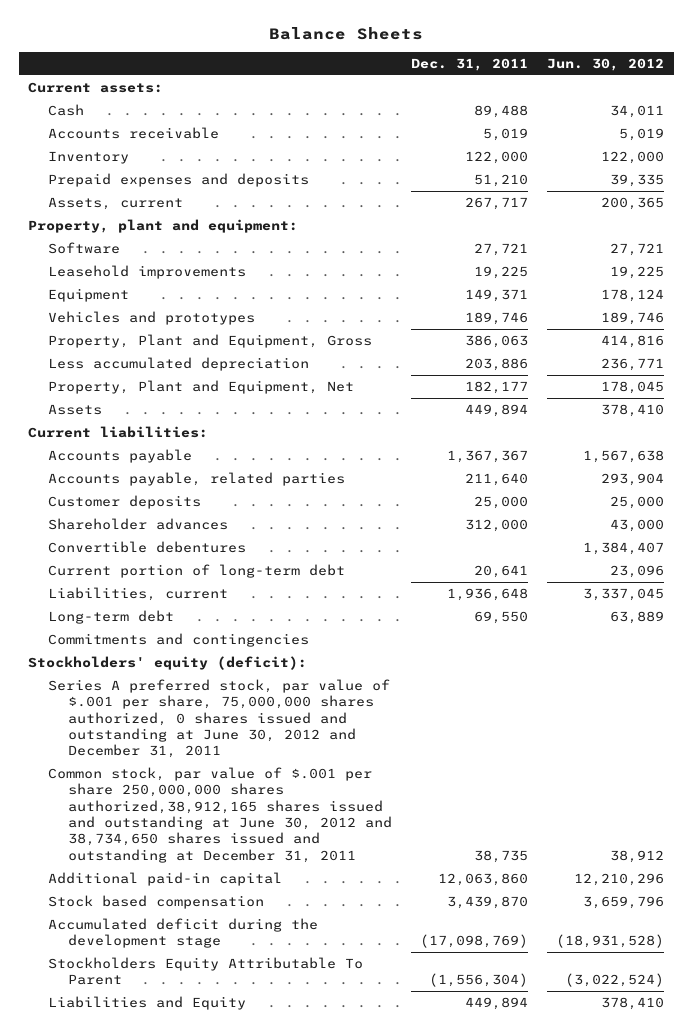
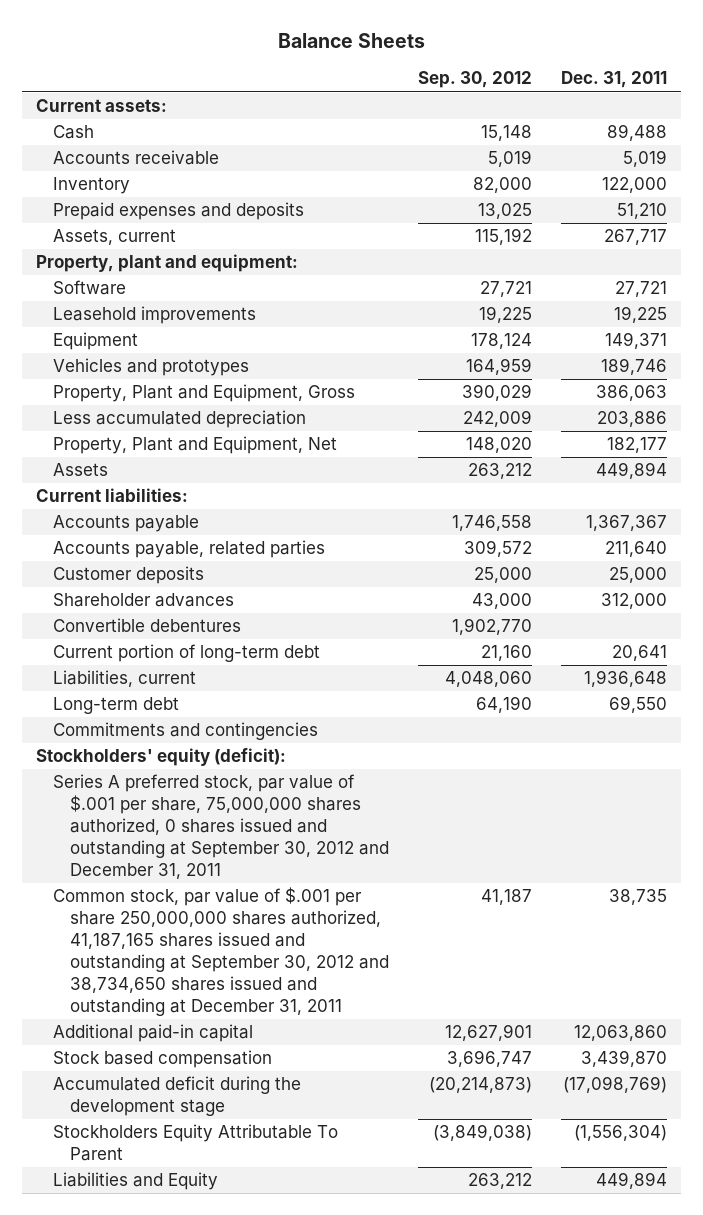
[547,57,665,71] Jun. 30, 2012 -> none
none -> [417,71,532,89] Sep. 30, 2012
[48,679,391,759] Series A preferred stock, par value of $.001 per share, 75,000,000 shares authorized, 0 shares issued and outstanding at June 30, 2012 and December 31, 2011 -> [53,774,389,880] Series A preferred stock, par value of $.001 per share, 75,000,000 shares authorized, 0 shares issued and outstanding at September 30, 2012 and December 31, 2011
[48,767,393,863] Common stock, par value of $.001 per share 250,000,000 shares authorized,38,912,165 shares issued and outstanding at June 30, 2012 and 38,734,650 shares issued and outstanding at December 31, 2011 -> [53,887,389,1016] Common stock, par value of $.001 per share 250,000,000 shares authorized, 41,187,165 shares issued and outstanding at September 30, 2012 and 38,734,650 shares issued and outstanding at December 31, 2011

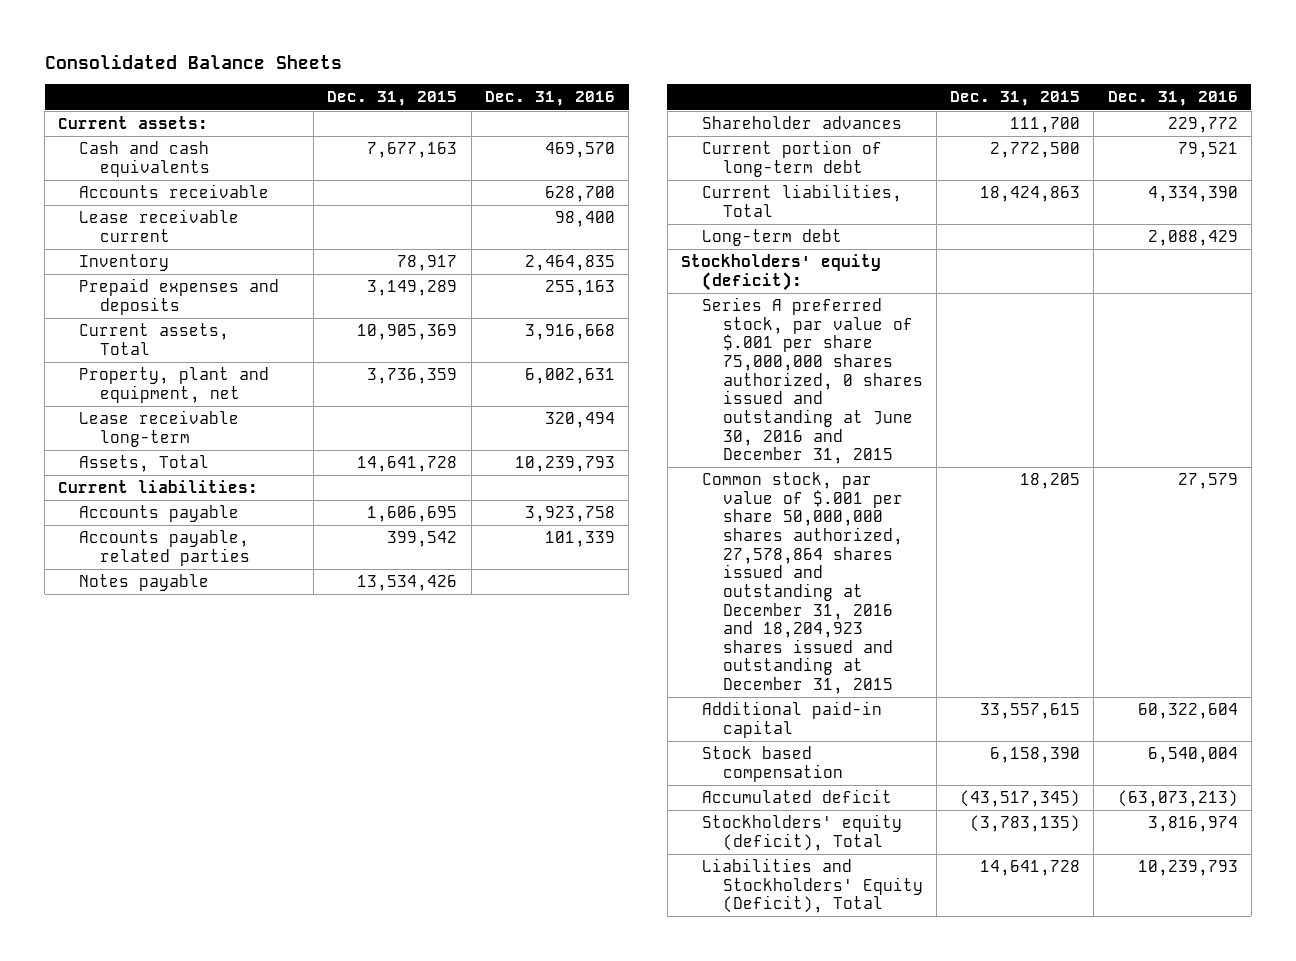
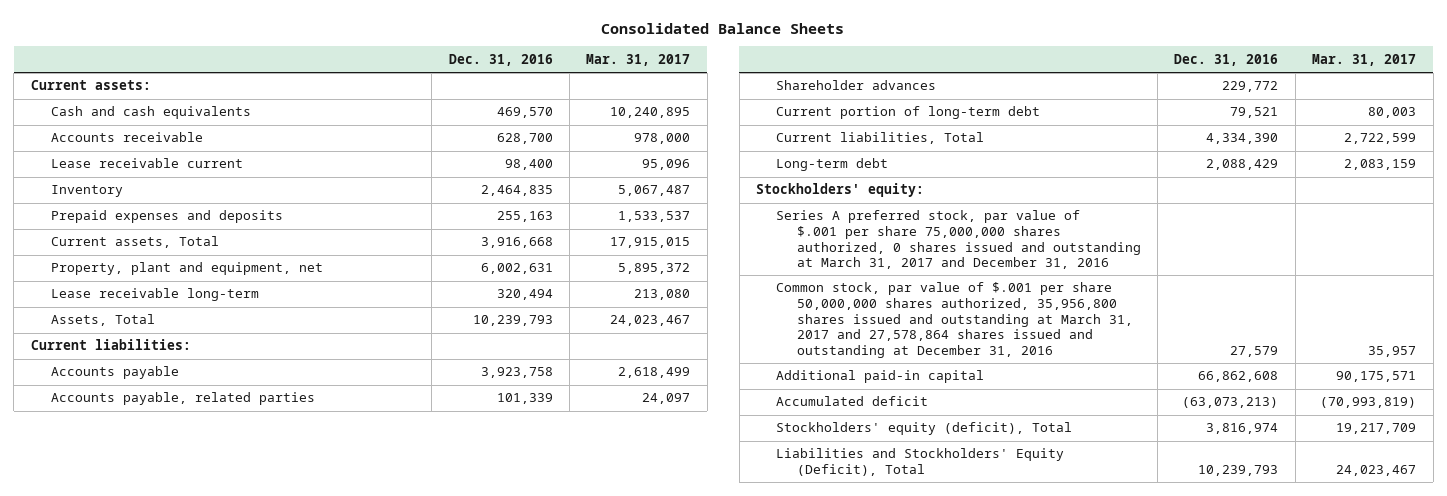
[327,91,458,107] Dec. 31, 2015 -> none
none -> [586,53,691,66] Mar. 31, 2017
[79,574,210,592] Notes payable -> none
[701,746,843,782] Stock based compensation -> none
[681,254,882,291] Stockholders' equity (deficit): -> [756,183,925,198] Stockholders' equity:
[701,297,923,465] Series A preferred stock, par value of $.001 per share 75,000,000 shares authorized, 0 shares issued and outstanding at June 30, 2016 and December 31, 2015 -> [776,210,1141,270] Series A preferred stock, par value of $.001 per share 75,000,000 shares authorized, 0 shares issued and outstanding at March 31, 2017 and December 31, 2016
[701,472,903,695] Common stock, par value of $.001 per share 50,000,000 shares authorized, 27,578,864 shares issued and outstanding at December 31, 2016 and 18,204,923 shares issued and outstanding at December 31, 2015 -> [776,282,1133,358] Common stock, par value of $.001 per share 50,000,000 shares authorized, 35,956,800 shares issued and outstanding at March 31, 2017 and 27,578,864 shares issued and outstanding at December 31, 2016
[1137,703,1238,720] 60,322,604 -> [1198,371,1279,383] 66,862,608

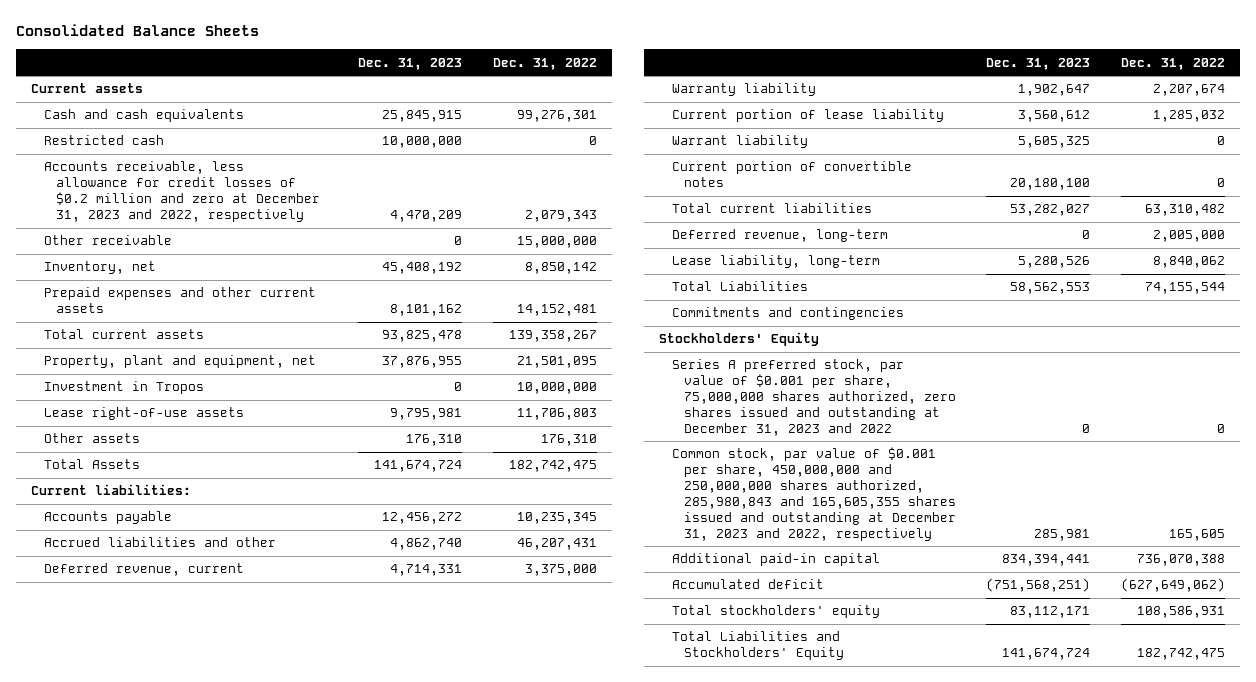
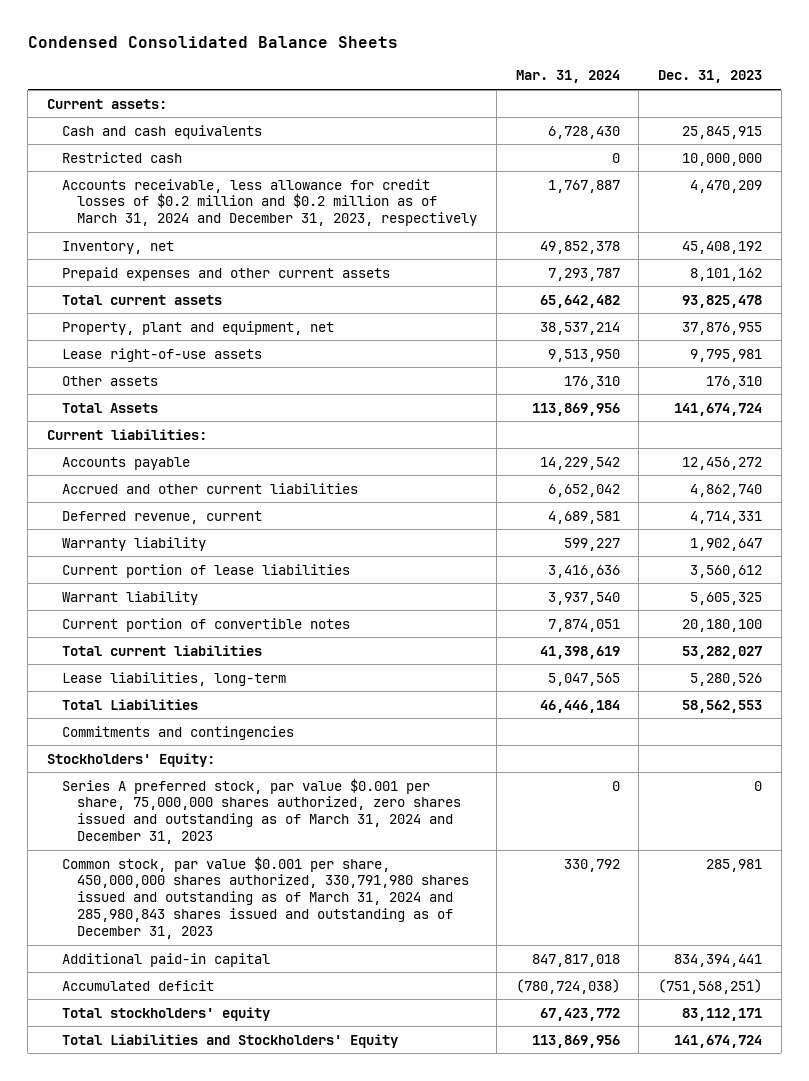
[16,24,260,37] Consolidated Balance Sheets -> [27,36,398,49] Condensed Consolidated Balance Sheets
[492,57,597,70] Dec. 31, 2022 -> none
none -> [515,70,620,84] Mar. 31, 2024
[31,83,144,94] Current assets -> [46,98,167,109] Current assets:
[43,235,172,246] Other receivable -> none
[43,161,321,223] Accounts receivable, less allowance for credit losses of $0.2 million and zero at December 31, 2023 and 2022, respectively -> [62,178,478,227] Accounts receivable, less allowance for credit losses of $0.2 million and $0.2 million as of March 31, 2024 and December 31, 2023, respectively
[43,381,204,395] Investment in Tropos -> none
[43,537,276,548] Accrued liabilities and other -> [62,482,359,494] Accrued and other current liabilities
[671,109,944,123] Current portion of lease liability -> [62,563,351,578] Current portion of lease liabilities
[671,229,888,243] Deferred revenue, long-term -> none
[671,255,880,269] Lease liability, long-term -> [62,671,287,686] Lease liabilities, long-term
[659,332,820,347] Stockholders' Equity -> [46,752,215,767] Stockholders' Equity:
[671,359,957,436] Series A preferred stock, par value of $0.001 per share, 75,000,000 shares authorized, zero shares issued and outstanding at December 31, 2023 and 2022 -> [62,777,462,845] Series A preferred stock, par value $0.001 per share, 75,000,000 shares authorized, zero shares issued and outstanding as of March 31, 2024 and December 31, 2023
[671,447,957,541] Common stock, par value of $0.001 per share, 450,000,000 and 250,000,000 shares authorized, 285,980,843 and 165,605,355 shares issued and outstanding at December 31, 2023 and 2022, respectively -> [62,855,470,940] Common stock, par value $0.001 per share, 450,000,000 shares authorized, 330,791,980 shares issued and outstanding as of March 31, 2024 and 285,980,843 shares issued and outstanding as of December 31, 2023

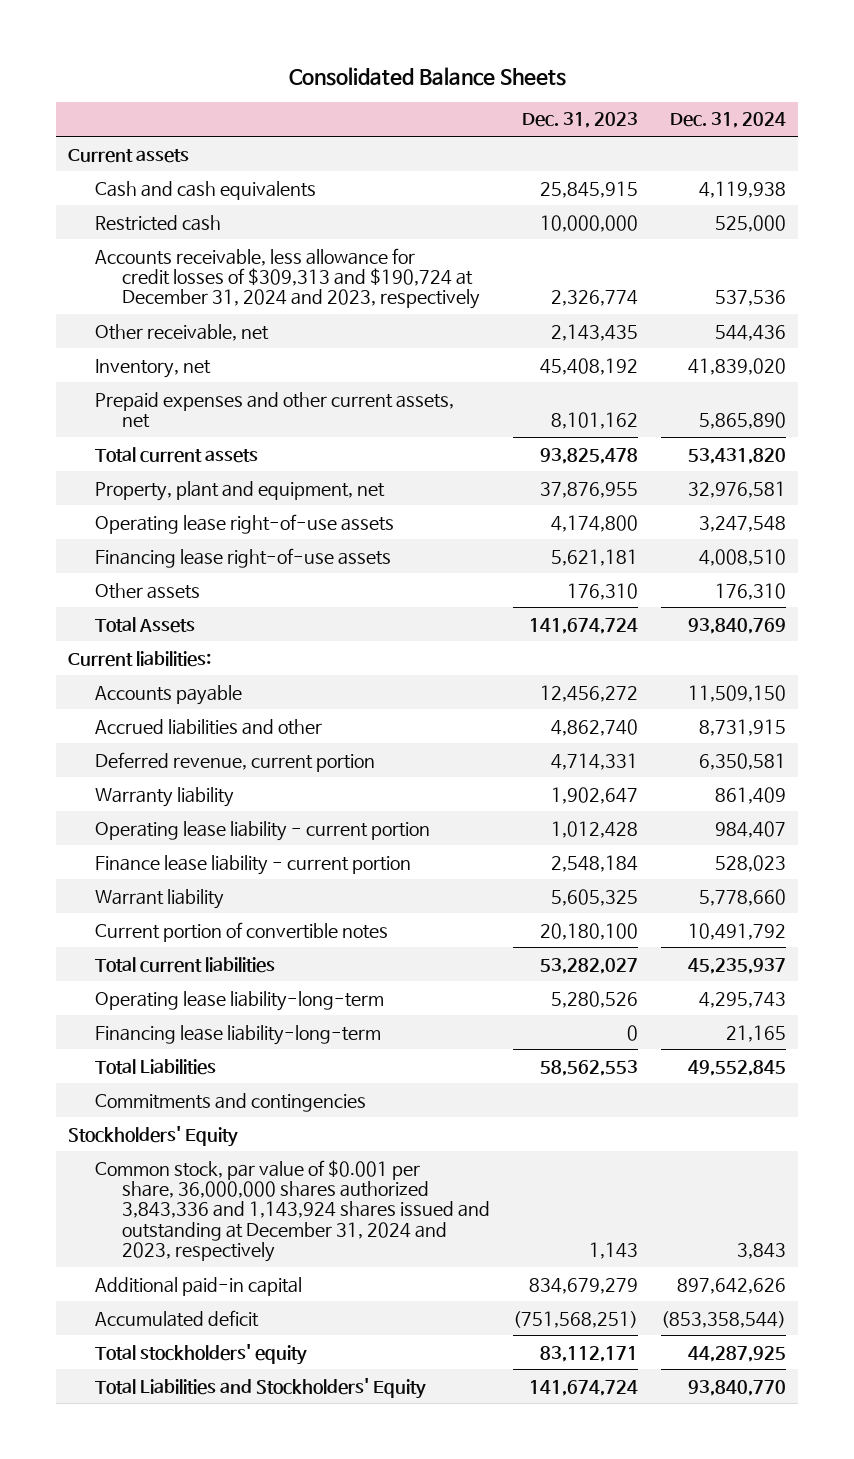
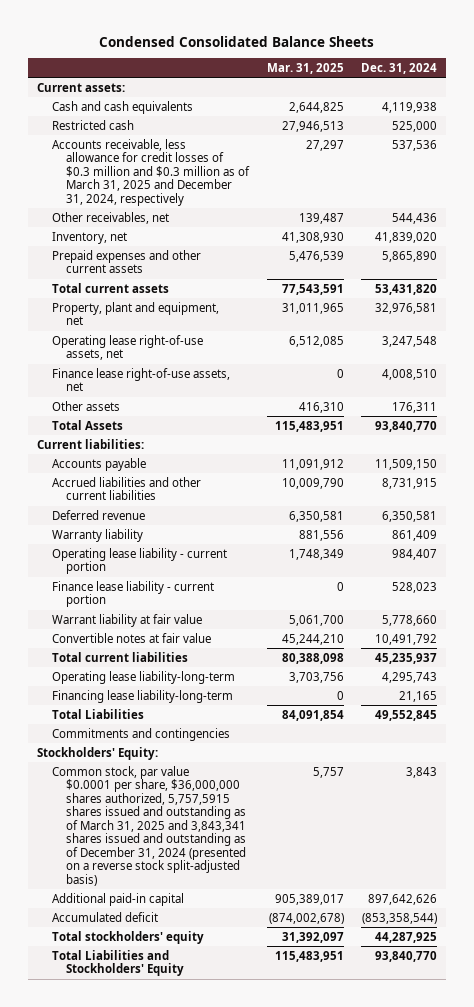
[289,67,567,87] Consolidated Balance Sheets -> [99,35,375,47] Condensed Consolidated Balance Sheets
[521,112,638,129] Dec. 31, 2023 -> none
none -> [266,63,344,75] Mar. 31, 2025
[68,148,190,163] Current assets -> [37,82,126,92] Current assets:
[94,247,480,310] Accounts receivable, less allowance for credit losses of $309,313 and $190,724 at December 31, 2024 and 2023, respectively -> [51,138,251,206] Accounts receivable, less allowance for credit losses of $0.3 million and $0.3 million as of March 31, 2025 and December 31, 2024, respectively
[94,323,269,341] Other receivable, net -> [51,211,169,224] Other receivables, net
[94,391,454,428] Prepaid expenses and other current assets, net -> [51,249,201,274] Prepaid expenses and other current assets
[94,513,394,534] Operating lease right-of-use assets -> [51,334,203,361] Operating lease right-of-use assets, net
[94,547,391,568] Financing lease right-of-use assets -> [51,367,230,392] Finance lease right-of-use assets, net
[715,582,787,600] 176,310 -> [392,401,438,413] 176,311
[688,617,787,634] 93,840,769 -> [375,420,438,432] 93,840,770
[94,718,322,735] Accrued liabilities and other -> [51,476,201,501] Accrued liabilities and other current liabilities
[94,751,375,772] Deferred revenue, current portion -> [51,509,145,520] Deferred revenue
[94,888,224,909] Warrant liability -> [51,613,202,627] Warrant liability at fair value
[94,921,388,942] Current portion of convertible notes -> [51,632,211,643] Convertible notes at fair value
[68,1125,239,1147] Stockholders' Equity -> [37,746,159,760] Stockholders' Equity:
[94,1159,490,1263] Common stock, par value of $0.001 per share, 36,000,000 shares authorized 3,843,336 and 1,143,924 shares issued and outstanding at December 31, 2024 and 2023, respectively -> [51,765,247,886] Common stock, par value $0.0001 per share, $36,000,000 shares authorized, 5,757,5915 shares issued and outstanding as of March 31, 2025 and 3,843,341 shares issued and outstanding as of December 31, 2024 (presented on a reverse stock split-adjusted basis)

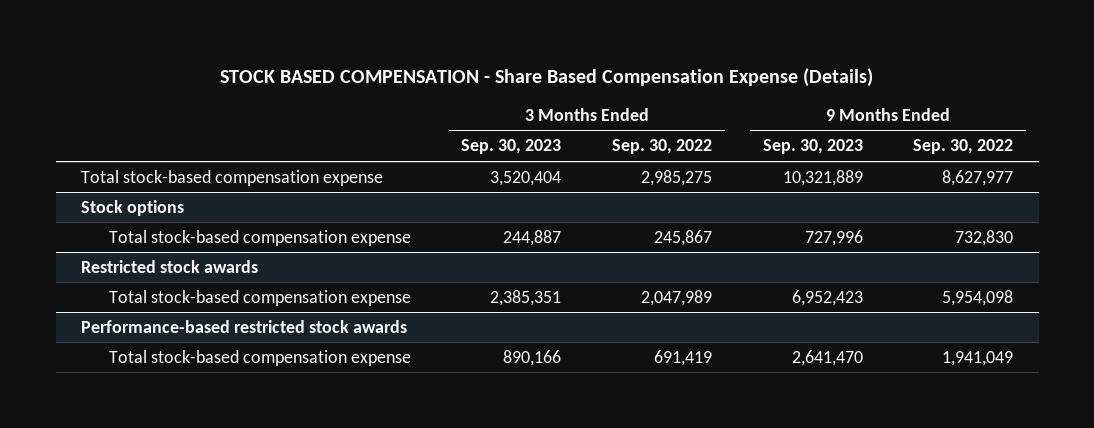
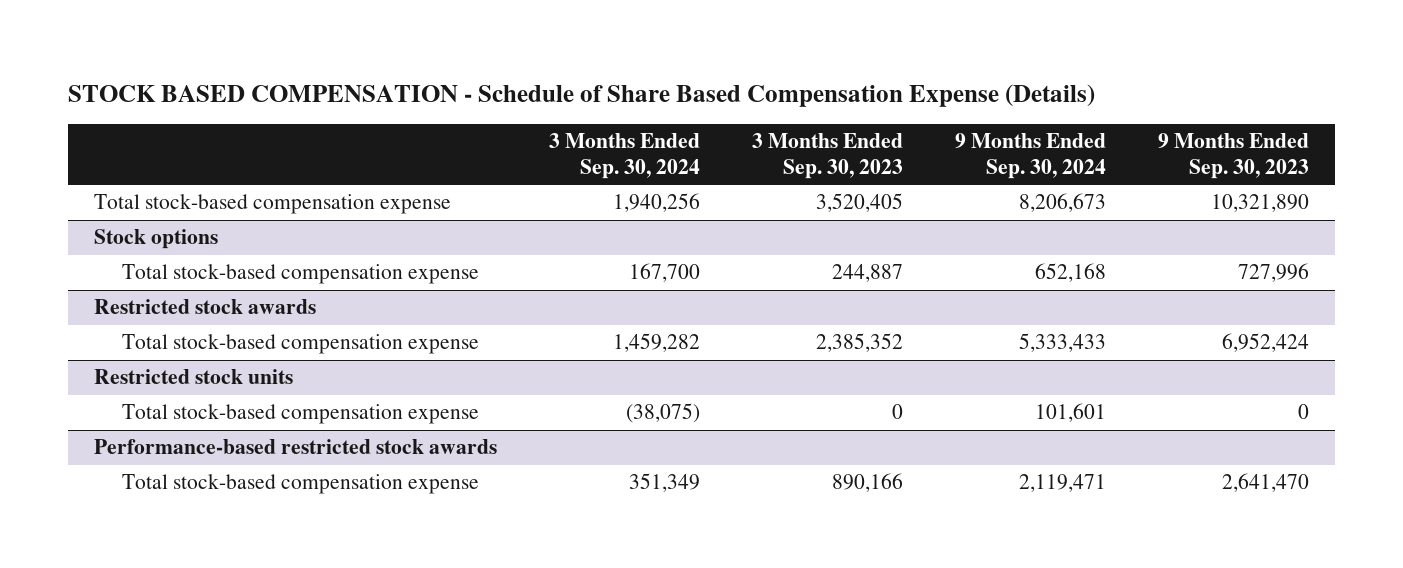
[220,67,874,87] STOCK BASED COMPENSATION - Share Based Compensation Expense (Details) -> [68,83,1096,107] STOCK BASED COMPENSATION - Schedule of Share Based Compensation Expense (Details)
[611,139,712,155] Sep. 30, 2022 -> none
[913,139,1014,155] Sep. 30, 2022 -> none
none -> [549,133,701,180] 3 Months Ended Sep. 30, 2024
none -> [955,133,1107,180] 9 Months Ended Sep. 30, 2024
[490,170,562,186] 3,520,404 -> [816,193,904,213] 3,520,405
[782,169,863,186] 10,321,889 -> [1211,194,1310,213] 10,321,890
[490,289,562,306] 2,385,351 -> [816,333,904,353] 2,385,352
[791,289,863,306] 6,952,423 -> [1222,333,1310,353] 6,952,424
none -> [94,369,294,385] Restricted stock units
none -> [122,404,480,425] Total stock-based compensation expense

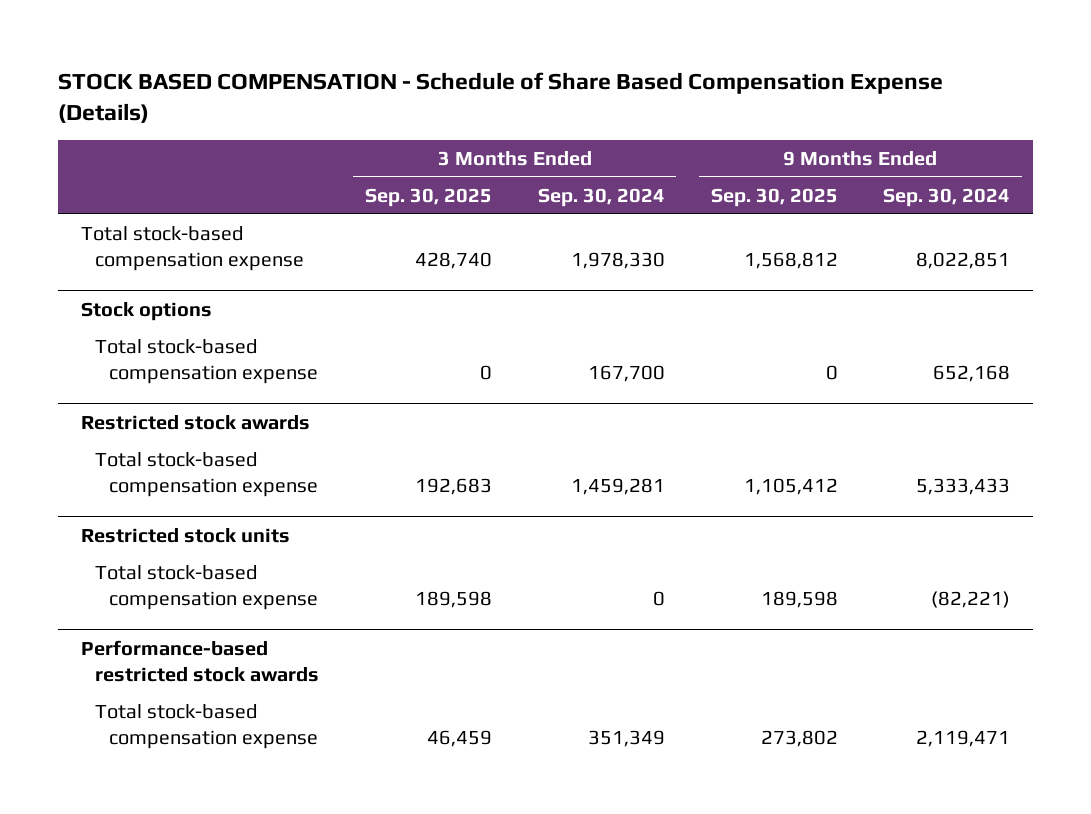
[752,133,904,180] 3 Months Ended Sep. 30, 2023 -> none
[1158,133,1310,180] 9 Months Ended Sep. 30, 2023 -> none
none -> [364,187,492,207] Sep. 30, 2025
none -> [710,187,838,207] Sep. 30, 2025
[613,193,701,213] 1,940,256 -> [570,251,665,269] 1,978,330
[1019,193,1107,213] 8,206,673 -> [916,251,1011,269] 8,022,851
[613,333,701,353] 1,459,282 -> [570,477,665,495] 1,459,281
[626,403,701,424] (38,075) -> [652,590,665,606] 0
[1035,403,1107,423] 101,601 -> [931,590,1011,608] (82,221)

